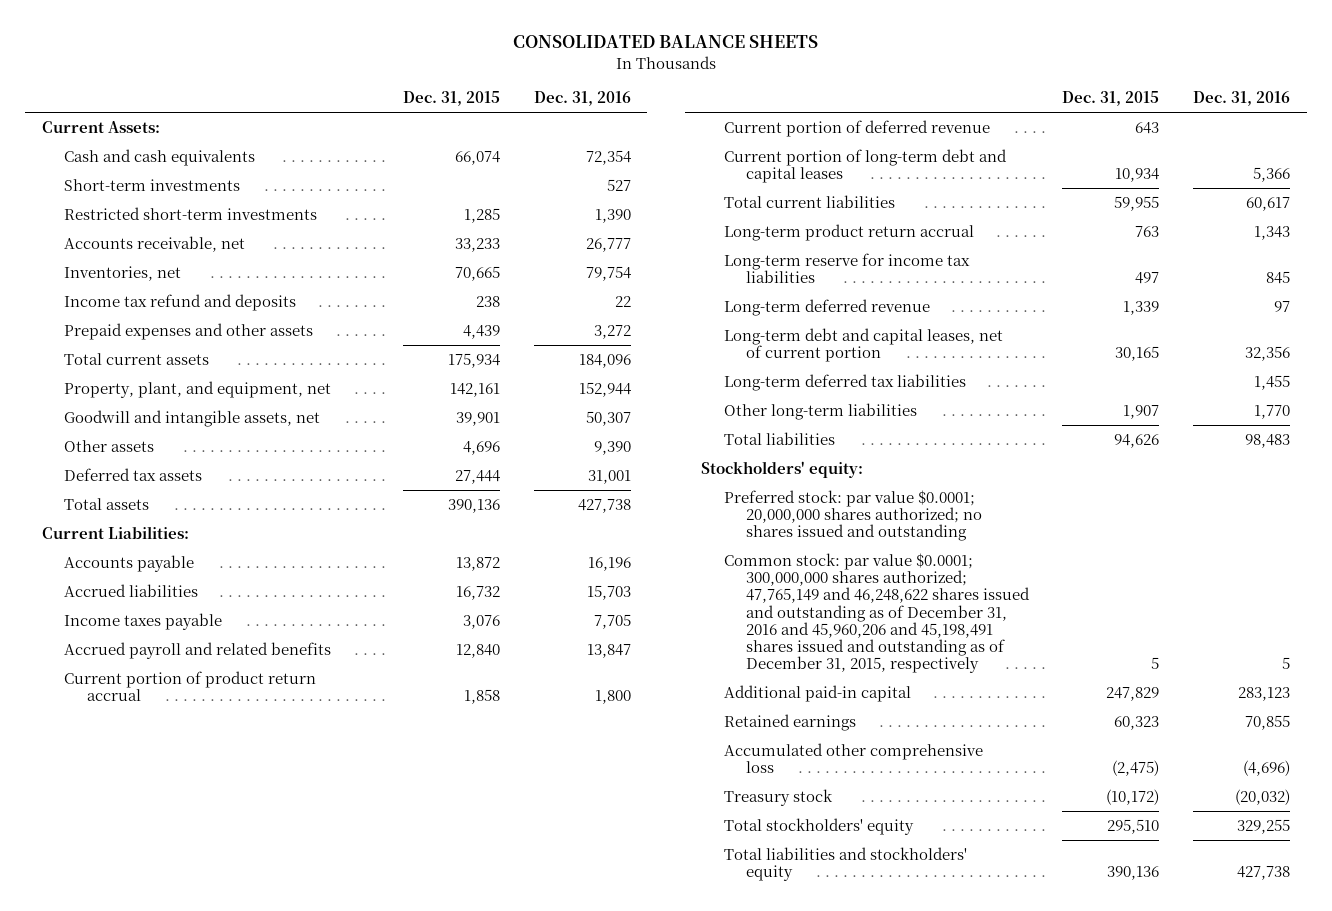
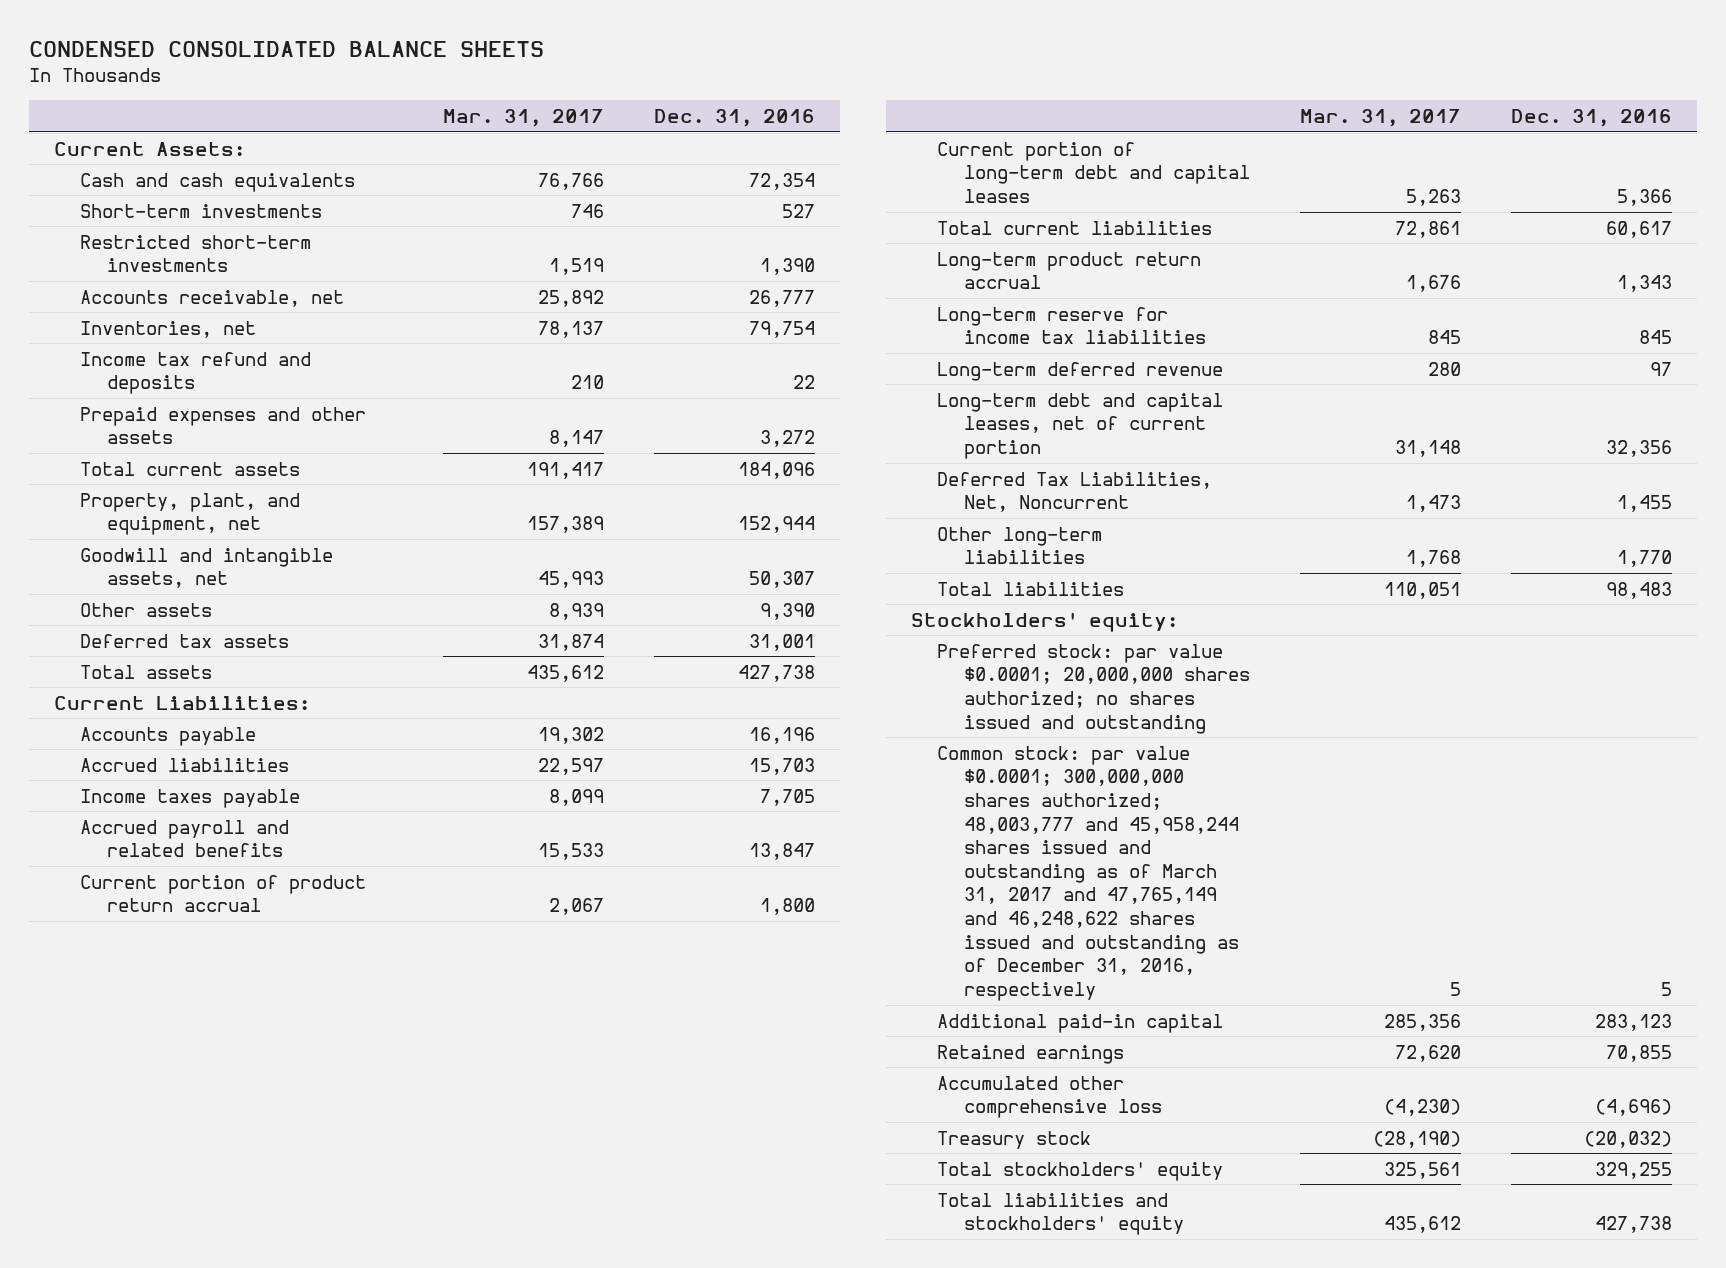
[512,35,818,49] CONSOLIDATED BALANCE SHEETS -> [28,41,544,58] CONDENSED CONSOLIDATED BALANCE SHEETS
[403,91,501,107] Dec. 31, 2015 -> none
none -> [443,109,605,128] Mar. 31, 2017
[723,119,990,137] Current portion of deferred revenue -> none
[723,373,966,391] Long-term deferred tax liabilities -> [937,471,1213,513] Deferred Tax Liabilities, Net, Noncurrent
[723,552,1030,674] Common stock: par value $0.0001; 300,000,000 shares authorized; 47,765,149 and 46,248,622 shares issued and outstanding as of December 31, 2016 and 45,960,206 and 45,198,491 shares issued and outstanding as of December 31, 2015, respectively -> [937,745,1240,1001] Common stock: par value $0.0001; 300,000,000 shares authorized; 48,003,777 and 45,958,244 shares issued and outstanding as of March 31, 2017 and 47,765,149 and 46,248,622 shares issued and outstanding as of December 31, 2016, respectively

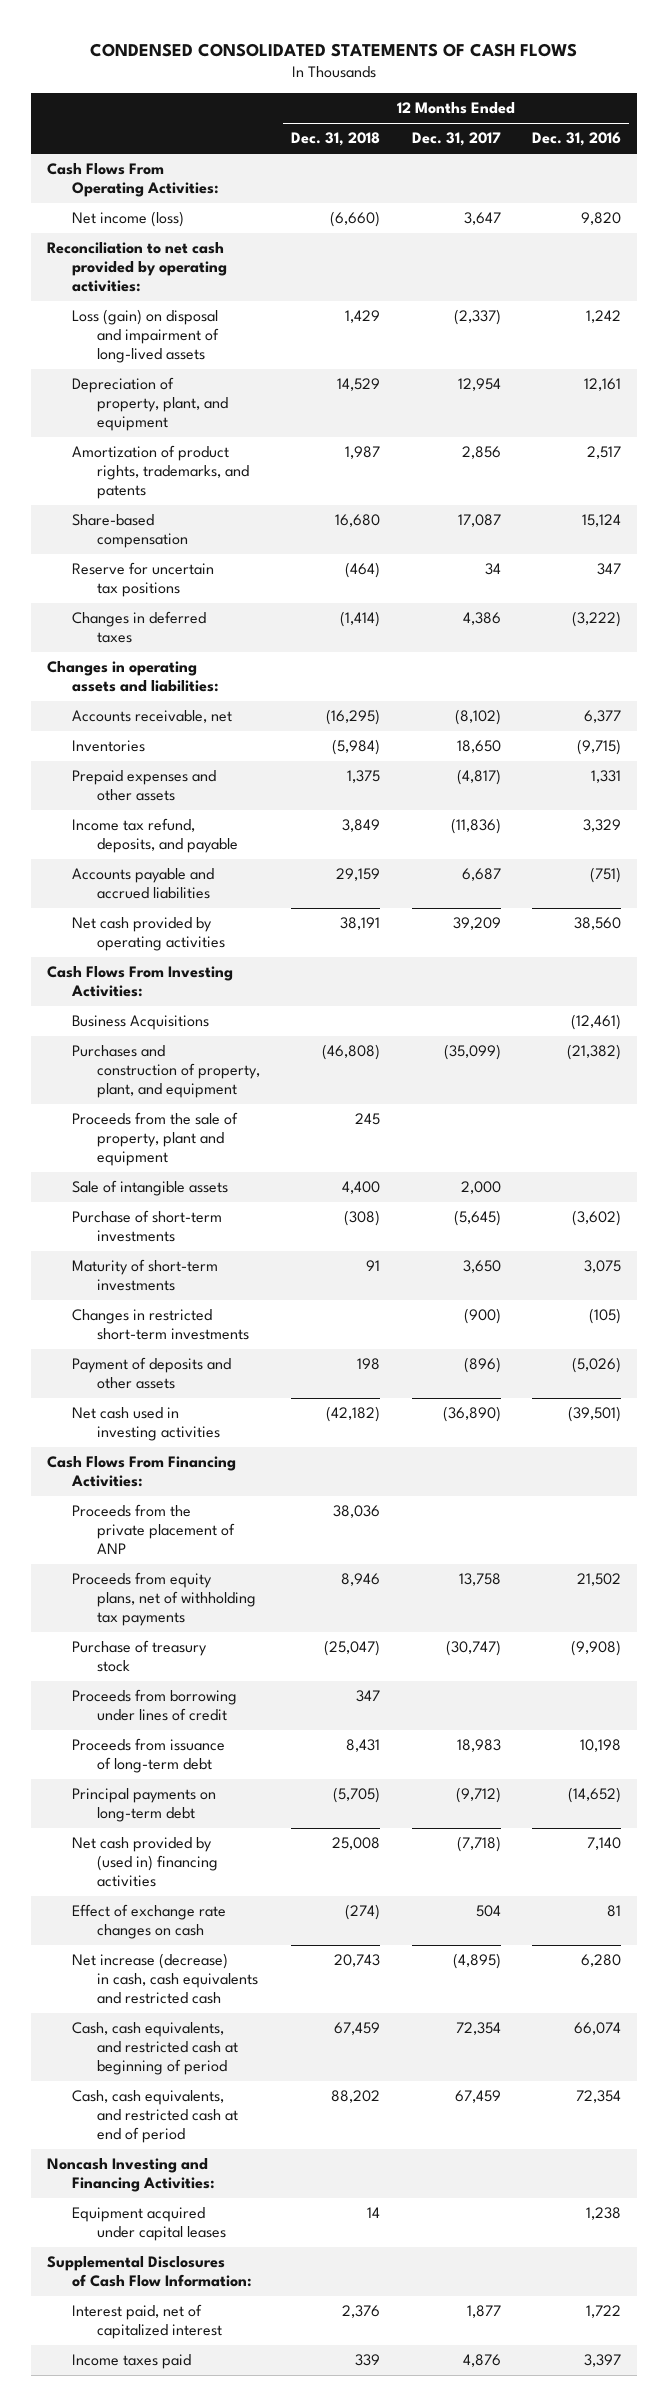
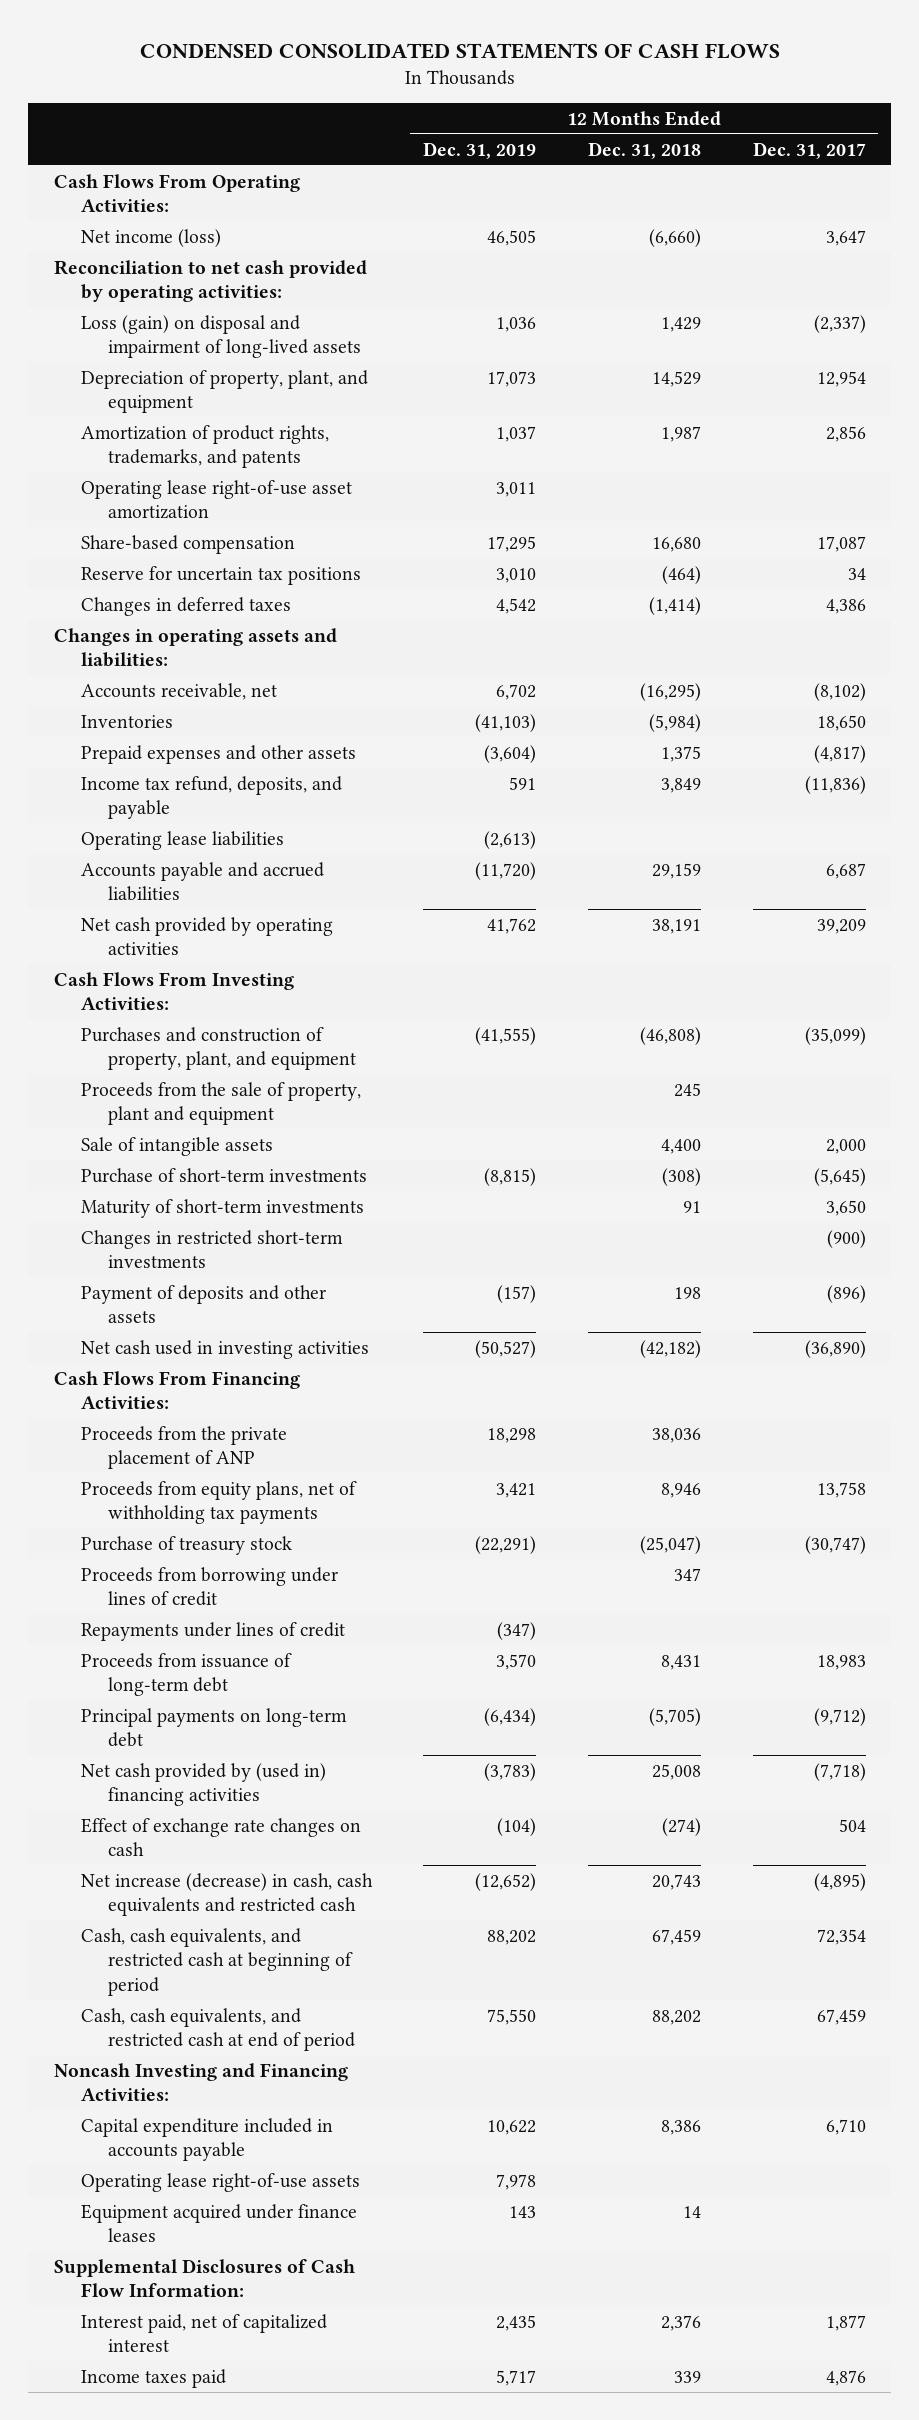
[532,132,622,147] Dec. 31, 2016 -> none
none -> [423,141,537,159] Dec. 31, 2019
none -> [80,479,352,520] Operating lease right-of-use asset amortization
none -> [80,830,284,850] Operating lease liabilities
[71,1015,209,1031] Business Acquisitions -> none
none -> [80,1621,345,1641] Repayments under lines of credit
none -> [80,2117,333,2162] Capital expenditure included in accounts payable
none -> [80,2172,360,2192] Operating lease right-of-use assets
[71,2207,226,2242] Equipment acquired under capital leases -> [80,2203,357,2243] Equipment acquired under finance leases

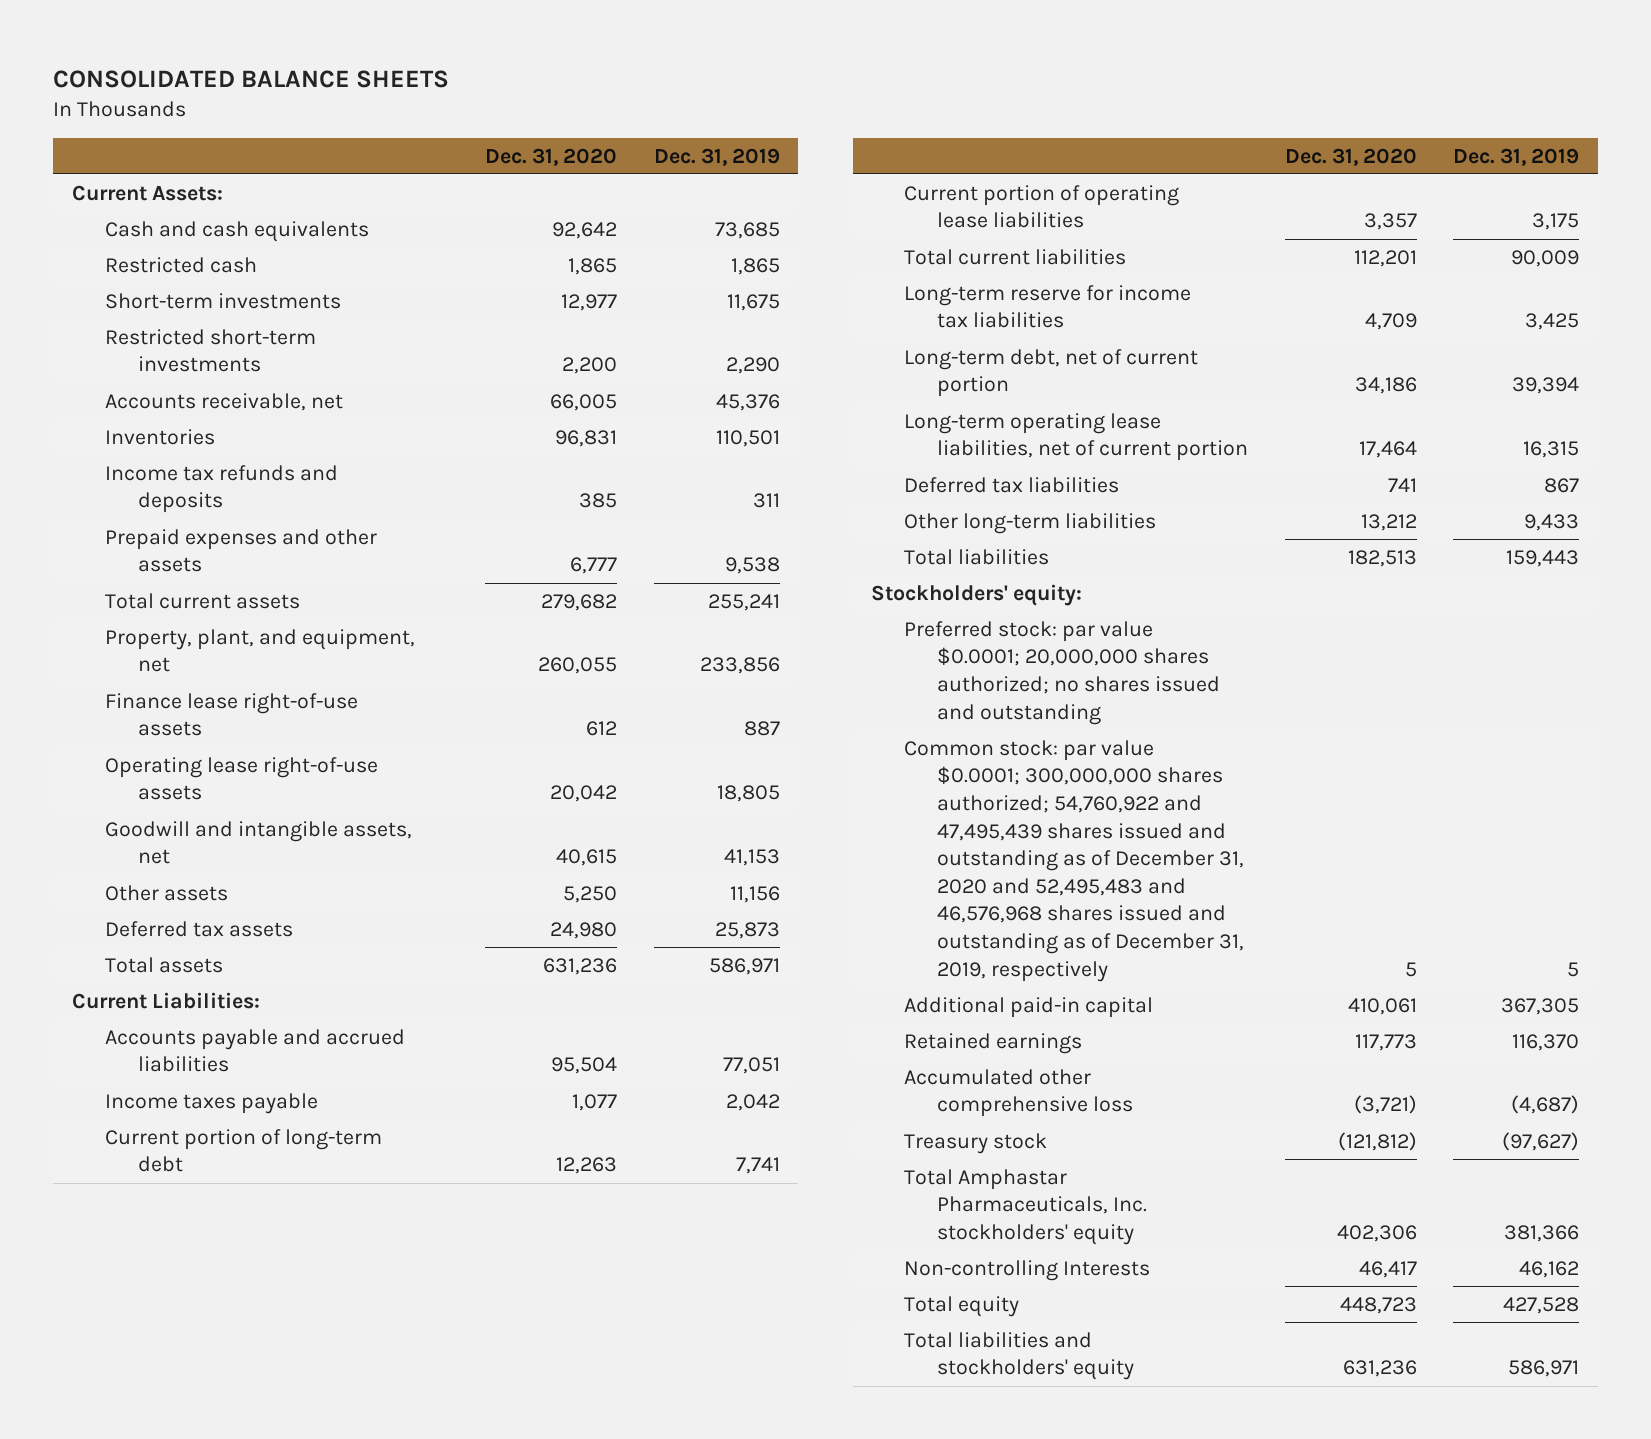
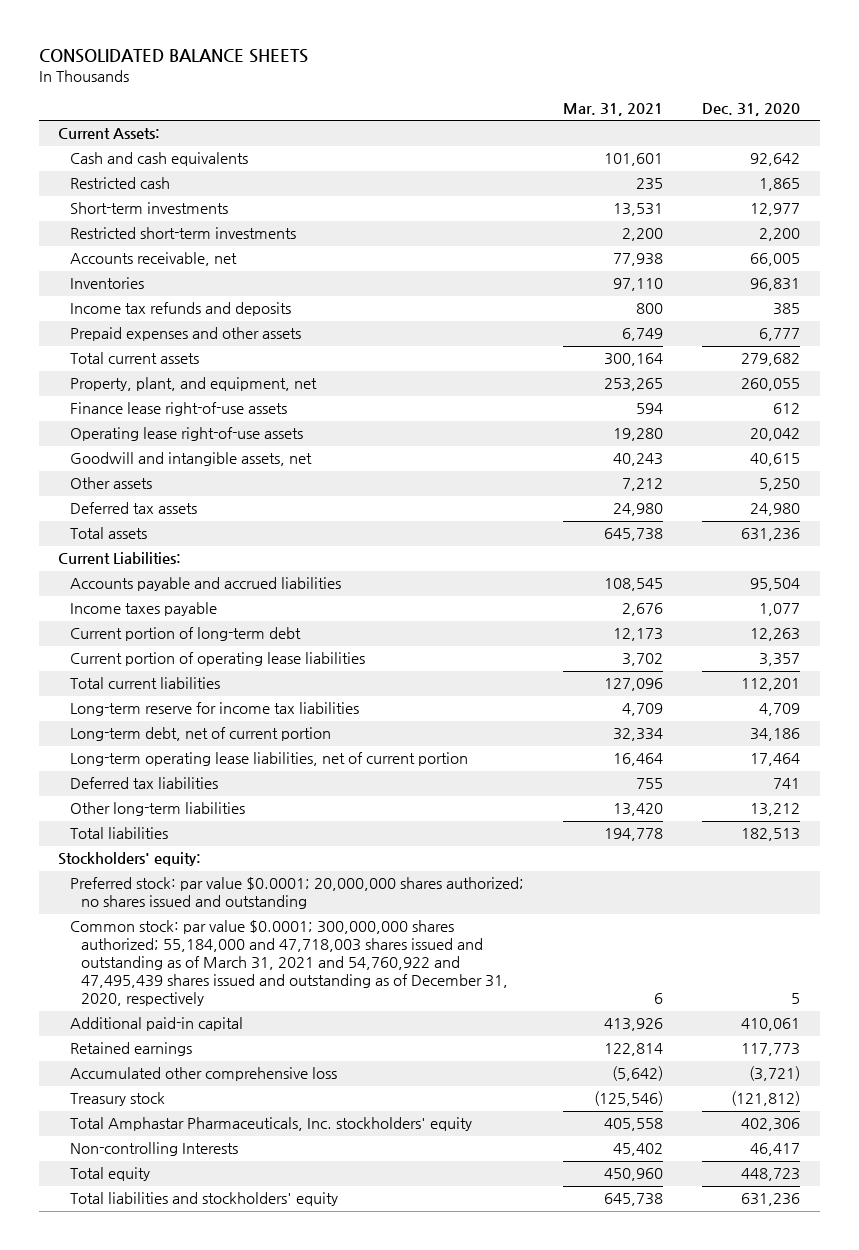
[653,147,780,166] Dec. 31, 2019 -> none
none -> [562,103,663,117] Mar. 31, 2021
[903,739,1245,982] Common stock: par value $0.0001; 300,000,000 shares authorized; 54,760,922 and 47,495,439 shares issued and outstanding as of December 31, 2020 and 52,495,483 and 46,576,968 shares issued and outstanding as of December 31, 2019, respectively -> [69,920,508,1007] Common stock: par value $0.0001; 300,000,000 shares authorized; 55,184,000 and 47,718,003 shares issued and outstanding as of March 31, 2021 and 54,760,922 and 47,495,439 shares issued and outstanding as of December 31, 2020, respectively

